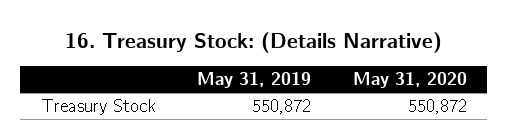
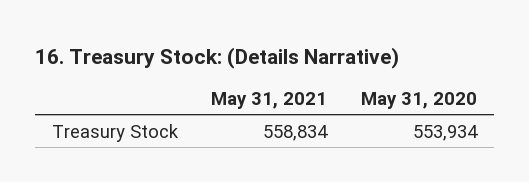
[197,72,312,89] May 31, 2019 -> none
none -> [211,91,328,109] May 31, 2021
[407,99,467,115] 550,872 -> [412,124,478,141] 553,934

